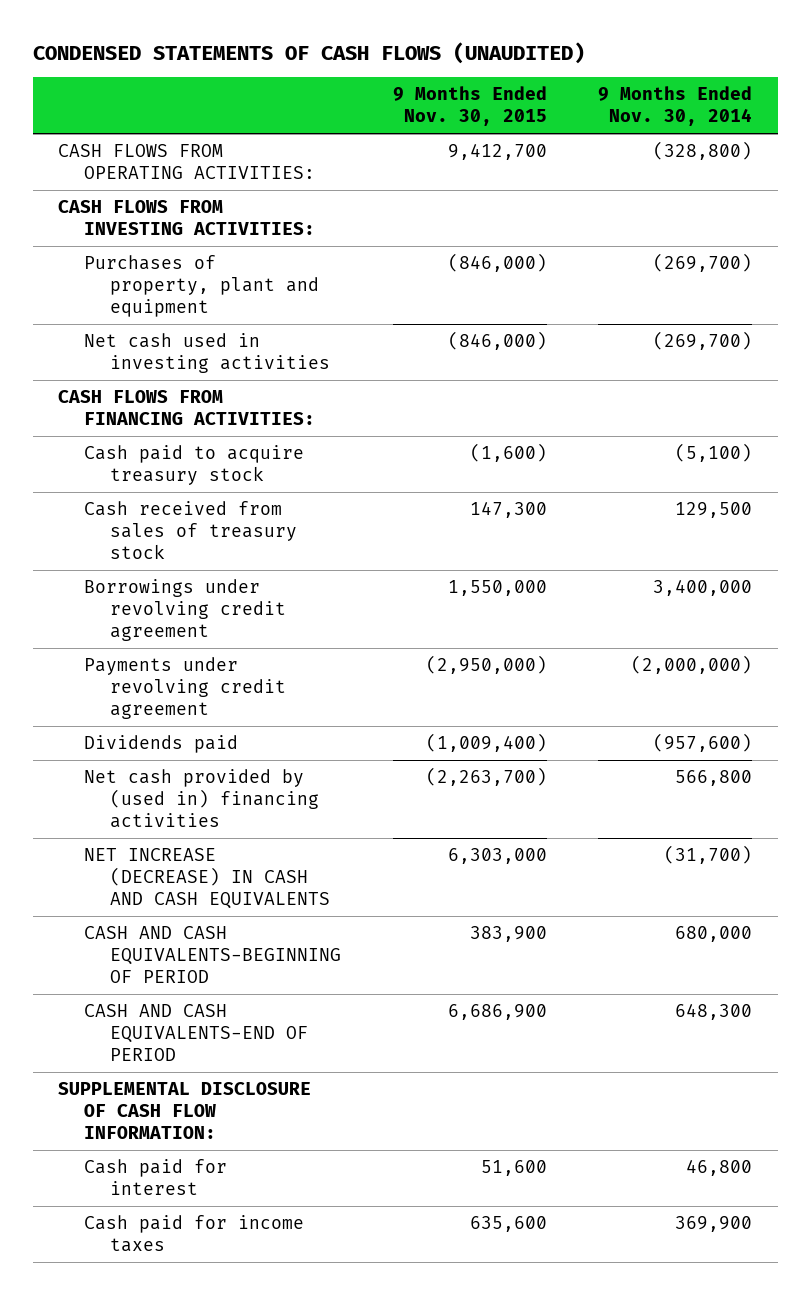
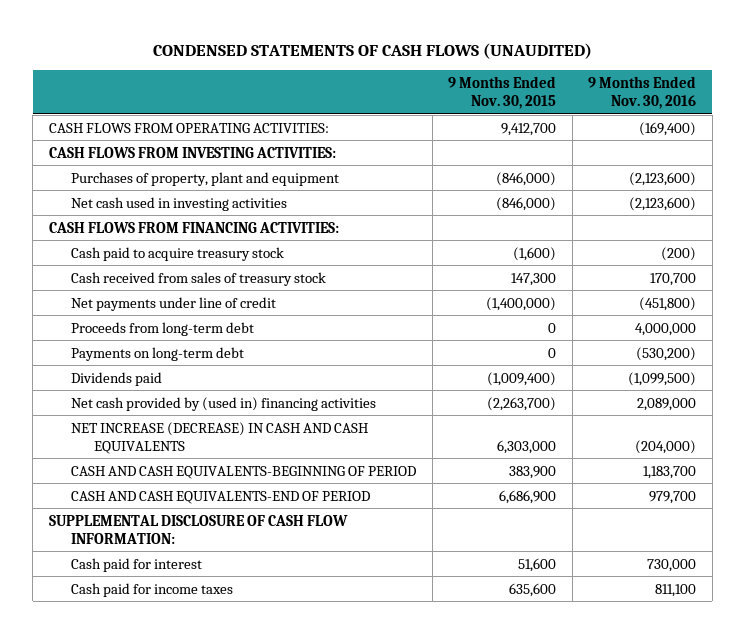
[598,86,753,127] 9 Months Ended Nov. 30, 2014 -> none
none -> [588,75,697,110] 9 Months Ended Nov. 30, 2016
[84,579,286,642] Borrowings under revolving credit agreement -> none
[84,657,286,720] Payments under revolving credit agreement -> [71,296,277,311] Net payments under line of credit
[425,655,547,675] (2,950,000) -> [486,296,557,311] (1,400,000)
none -> [71,321,255,336] Proceeds from long-term debt
none -> [71,346,245,361] Payments on long-term debt

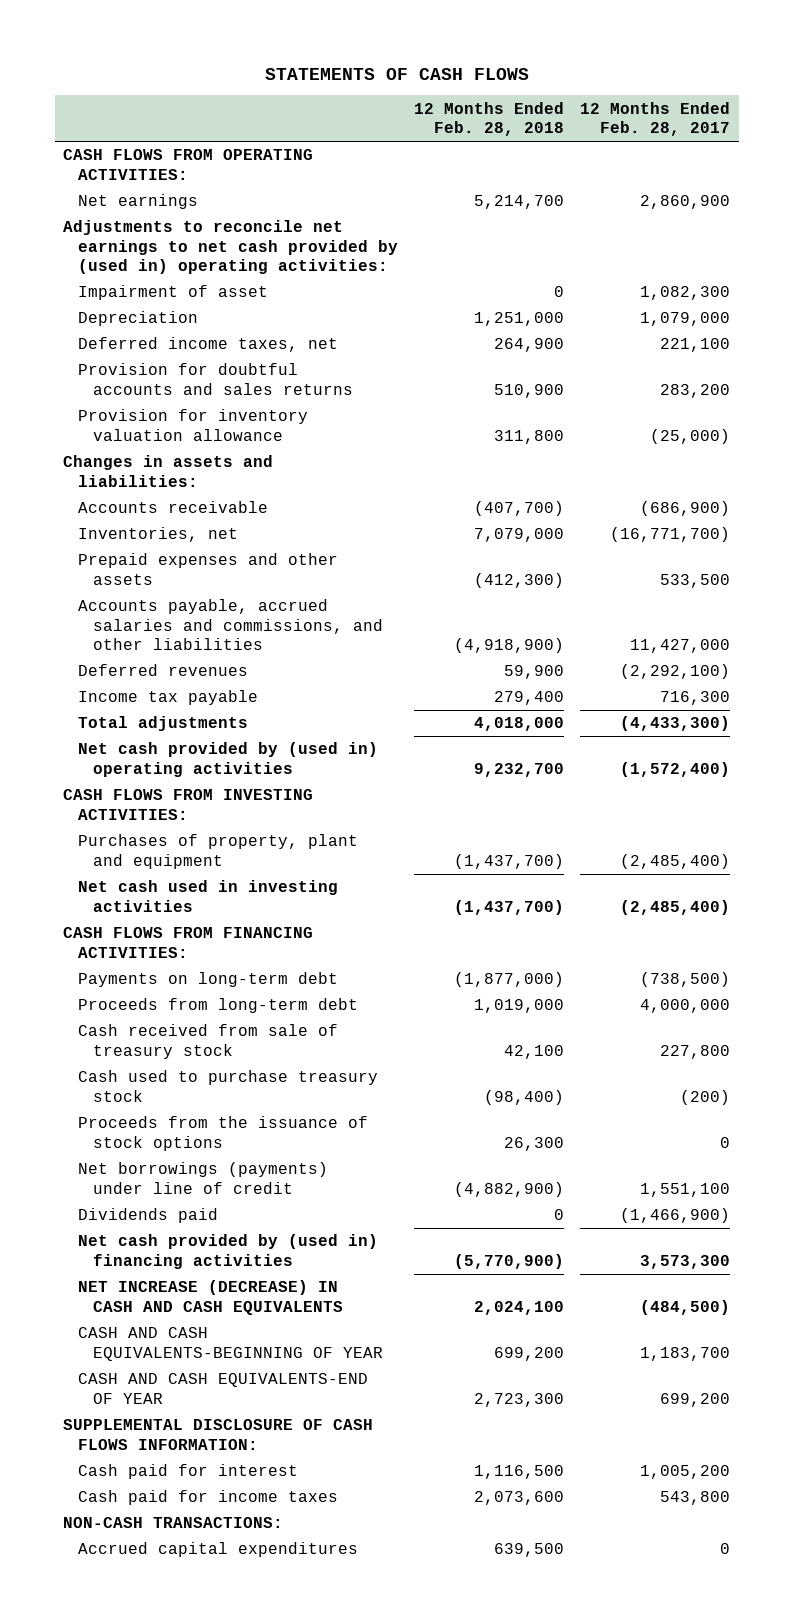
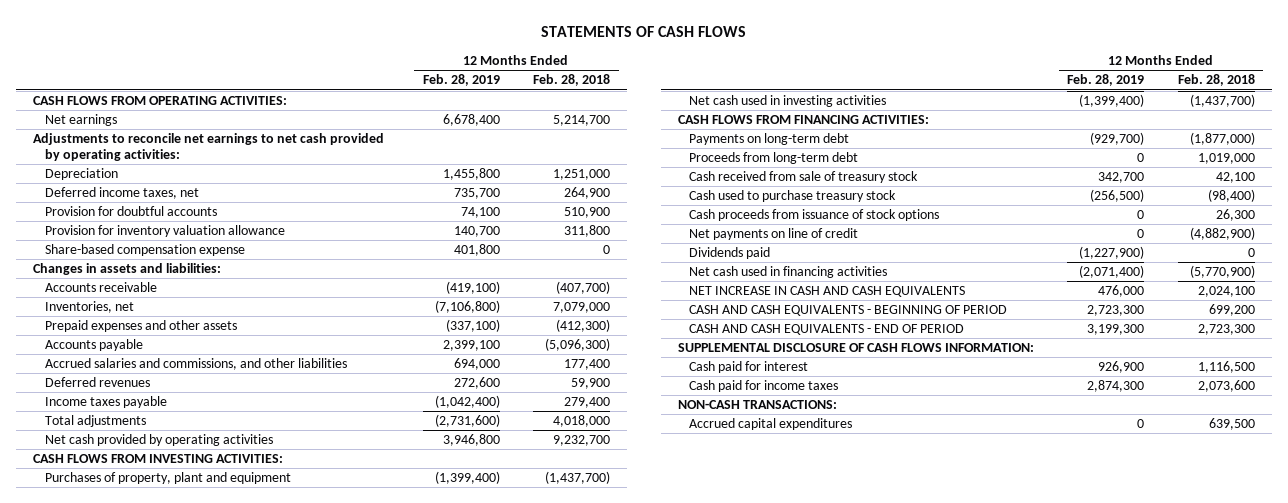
[580,101,731,137] 12 Months Ended Feb. 28, 2017 -> none
none -> [422,74,500,87] Feb. 28, 2019
[77,285,268,301] Impairment of asset -> none
[63,220,398,275] Adjustments to reconcile net earnings to net cash provided by (used in) operating activities: -> [33,133,385,161] Adjustments to reconcile net earnings to net cash provided by operating activities:
[77,363,353,395] Provision for doubtful accounts and sales returns -> [44,206,217,217] Provision for doubtful accounts
none -> [44,244,245,257] Share-based compensation expense
none -> [44,339,143,352] Accounts payable
[77,599,383,651] Accounts payable, accrued salaries and commissions, and other liabilities -> [44,358,347,371] Accrued salaries and commissions, and other liabilities
[454,638,565,654] (4,918,900) -> [564,359,611,371] 177,400
[77,690,258,706] Income tax payable -> [44,396,167,409] Income taxes payable
[77,742,378,777] Net cash provided by (used in) operating activities -> [44,434,273,447] Net cash provided by operating activities
[77,1116,368,1151] Proceeds from the issuance of stock options -> [689,209,940,222] Cash proceeds from issuance of stock options
[77,1162,328,1194] Net borrowings (payments) under line of credit -> [689,228,859,241] Net payments on line of credit
[77,1234,378,1269] Net cash provided by (used in) financing activities -> [689,266,888,279] Net cash used in financing activities
[77,1280,343,1315] NET INCREASE (DECREASE) IN CASH AND CASH EQUIVALENTS -> [689,286,966,298] NET INCREASE IN CASH AND CASH EQUIVALENTS
[77,1327,383,1361] CASH AND CASH EQUIVALENTS-BEGINNING OF YEAR -> [689,305,1008,317] CASH AND CASH EQUIVALENTS - BEGINNING OF PERIOD
[77,1373,368,1404] CASH AND CASH EQUIVALENTS-END OF YEAR -> [689,324,965,336] CASH AND CASH EQUIVALENTS - END OF PERIOD

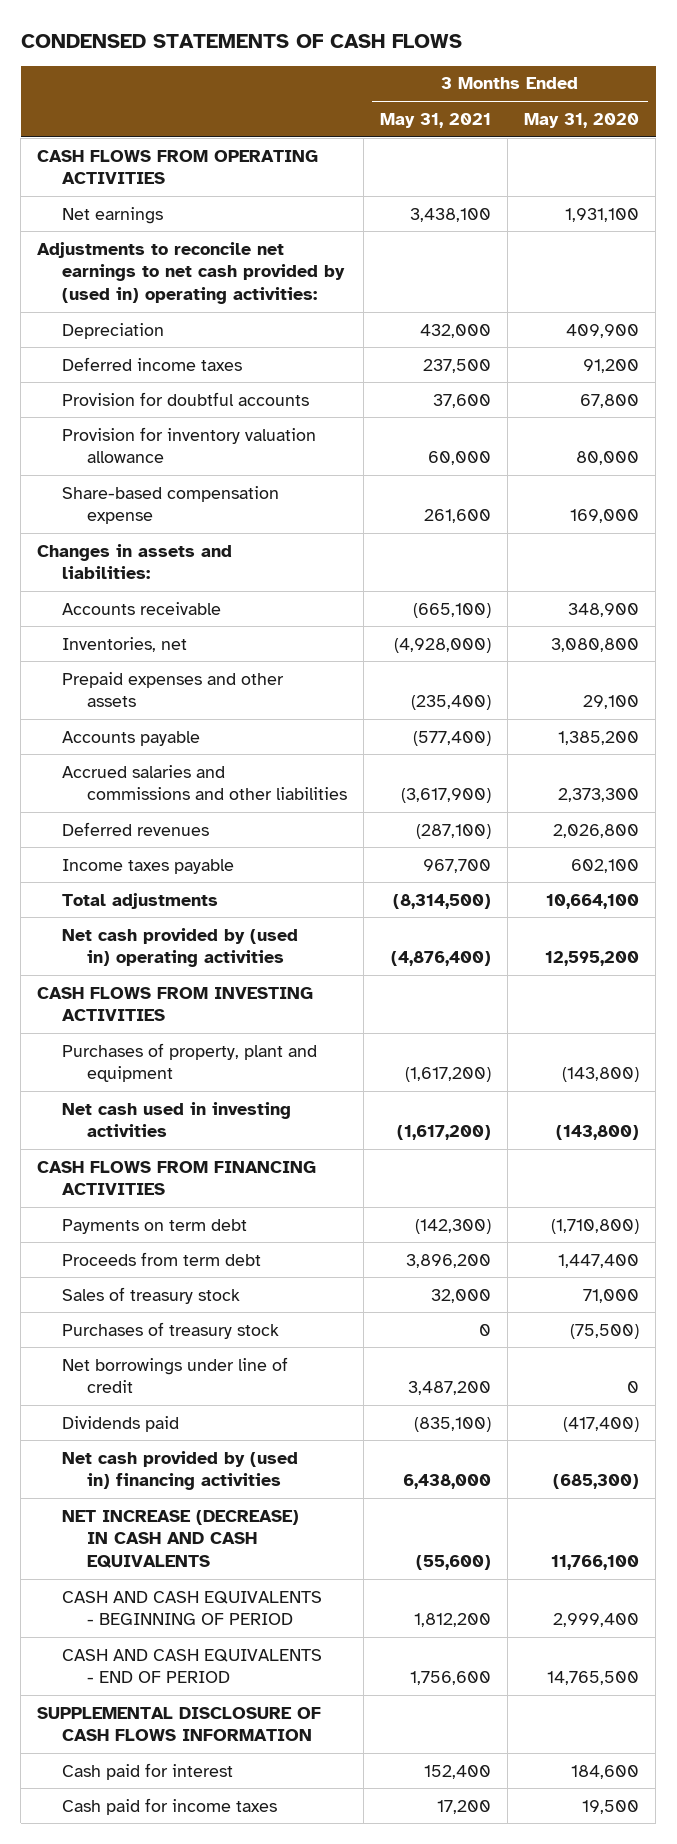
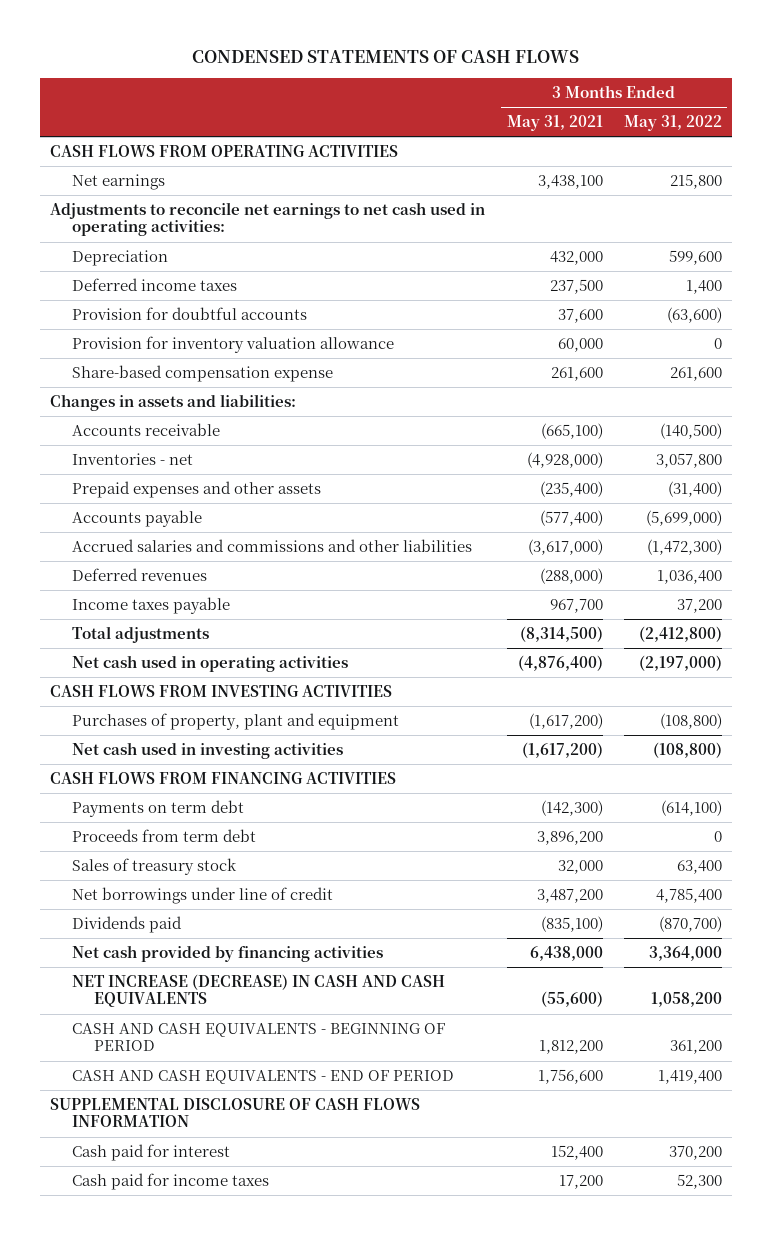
[524,112,640,128] May 31, 2020 -> none
none -> [623,115,722,132] May 31, 2022
[37,241,346,305] Adjustments to reconcile net earnings to net cash provided by (used in) operating activities: -> [50,202,486,237] Adjustments to reconcile net earnings to net cash used in operating activities:
[62,636,188,652] Inventories, net -> [72,453,194,466] Inventories - net
[401,788,492,804] (3,617,900) -> [527,539,603,556] (3,617,000)
[416,823,492,839] (287,100) -> [539,568,603,585] (288,000)
[62,927,299,968] Net cash provided by (used in) operating activities -> [72,655,349,673] Net cash used in operating activities
[62,1321,280,1339] Purchases of treasury stock -> none
[62,1450,299,1491] Net cash provided by (used in) financing activities -> [72,945,384,963] Net cash provided by financing activities

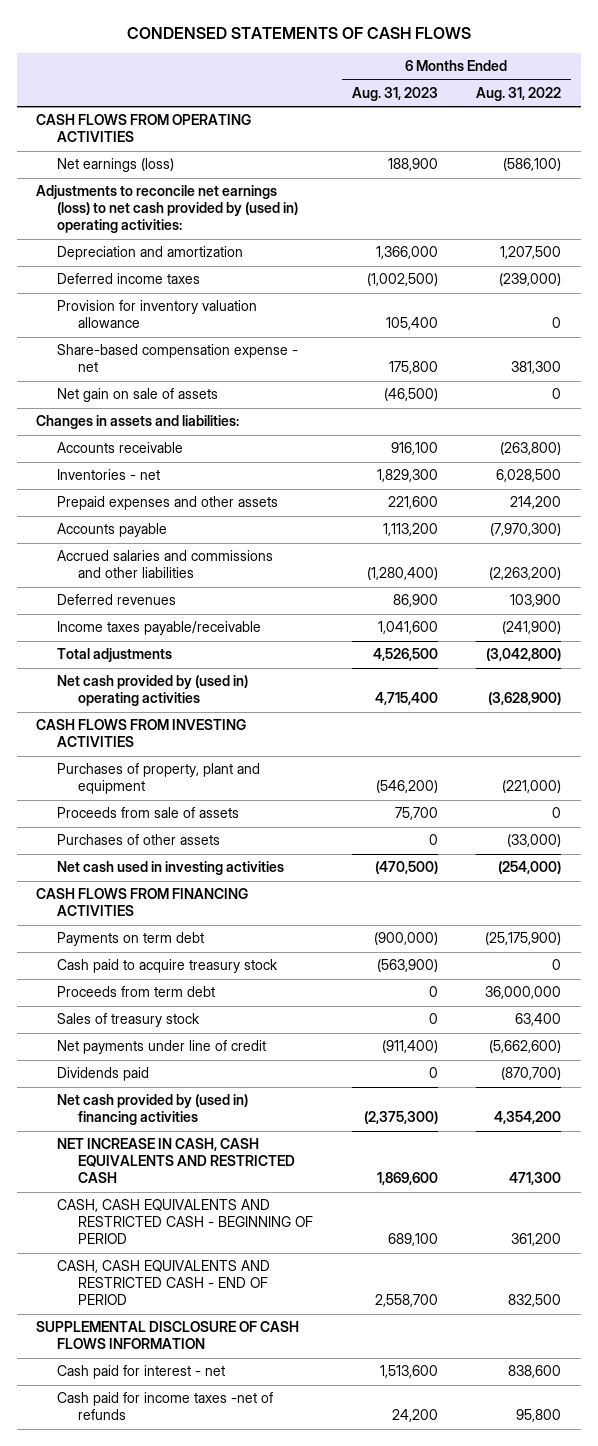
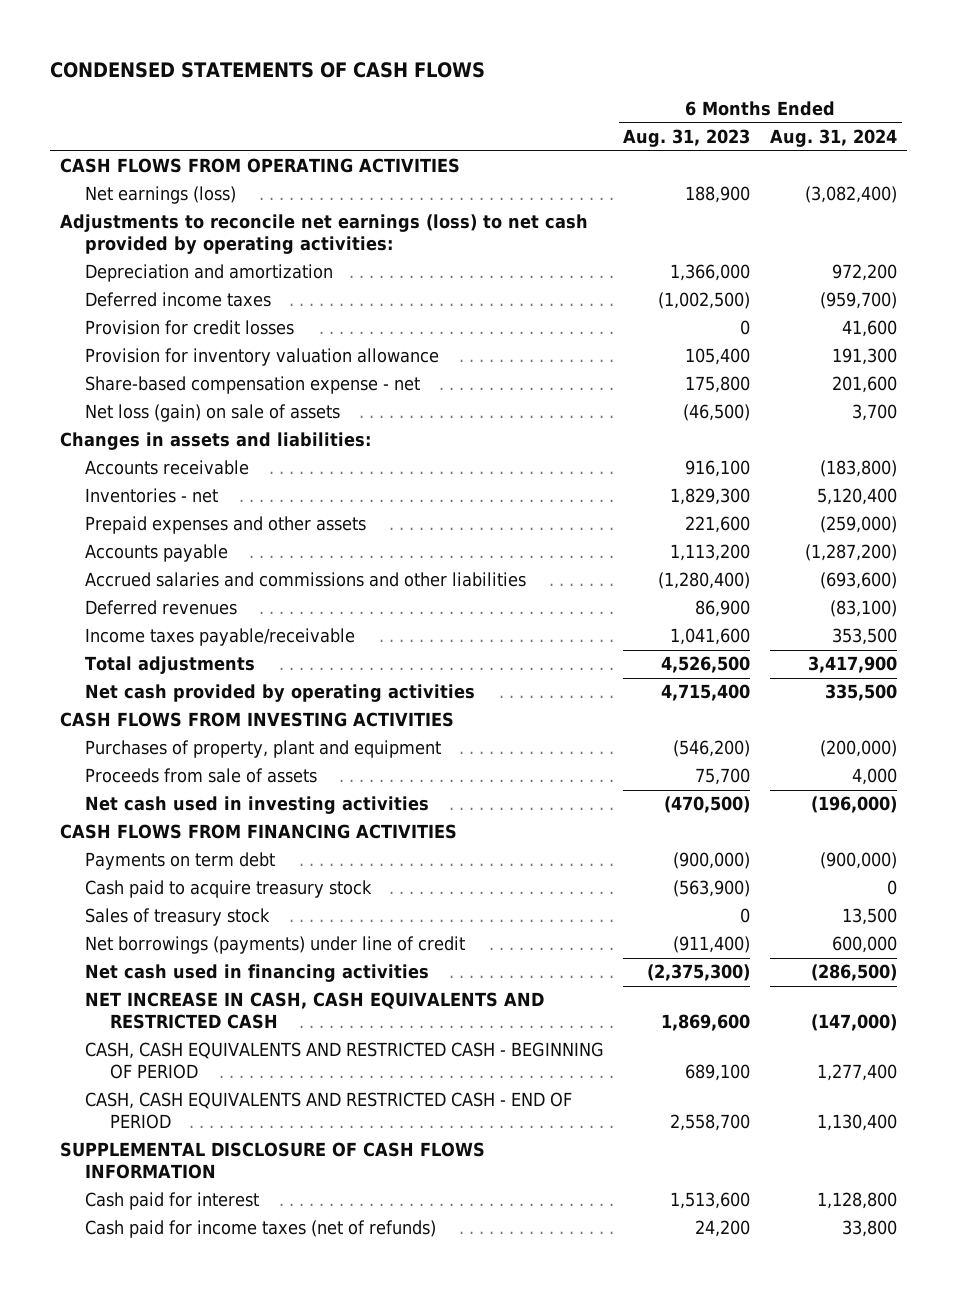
[476,86,562,101] Aug. 31, 2022 -> none
none -> [769,129,897,148] Aug. 31, 2024
[36,185,299,234] Adjustments to reconcile net earnings (loss) to net cash provided by (used in) operating activities: -> [59,214,588,255] Adjustments to reconcile net earnings (loss) to net cash provided by operating activities:
none -> [85,320,295,336] Provision for credit losses
[57,388,219,403] Net gain on sale of assets -> [85,404,341,423] Net loss (gain) on sale of assets
[57,675,249,707] Net cash provided by (used in) operating activities -> [85,684,476,703] Net cash provided by operating activities
[57,834,221,846] Purchases of other assets -> none
[57,986,216,998] Proceeds from term debt -> none
[57,1067,150,1082] Dividends paid -> none
[57,1040,267,1055] Net payments under line of credit -> [85,936,466,955] Net borrowings (payments) under line of credit
[57,1094,249,1126] Net cash provided by (used in) financing activities -> [85,964,430,983] Net cash used in financing activities
[57,1365,226,1380] Cash paid for interest - net -> [85,1192,260,1211] Cash paid for interest
[57,1392,274,1421] Cash paid for income taxes -net of refunds -> [85,1220,437,1239] Cash paid for income taxes (net of refunds)

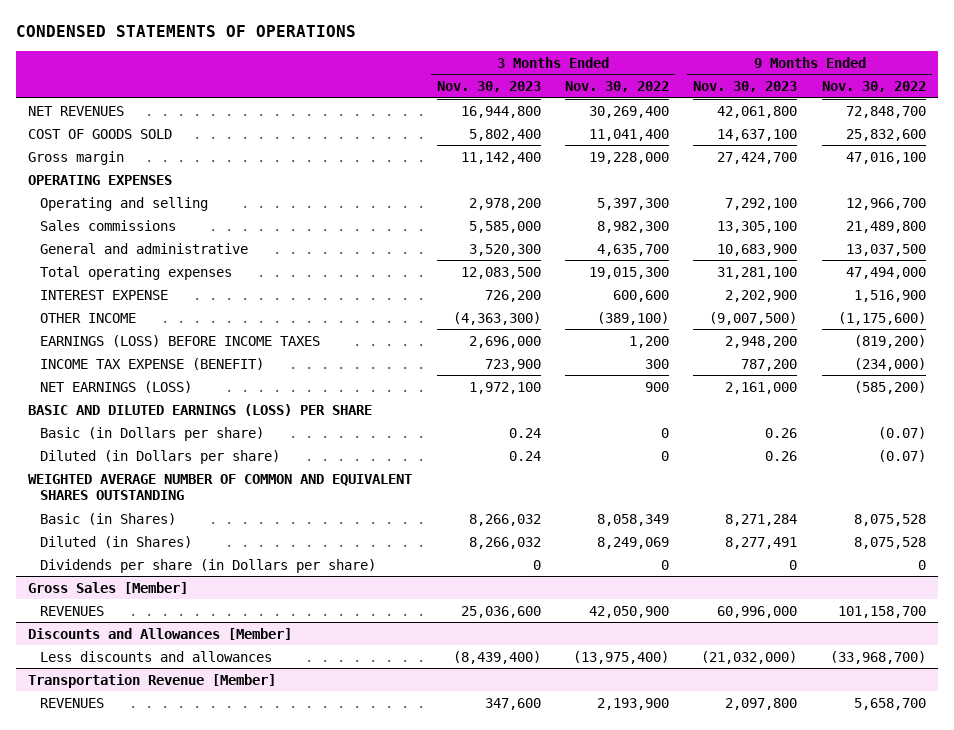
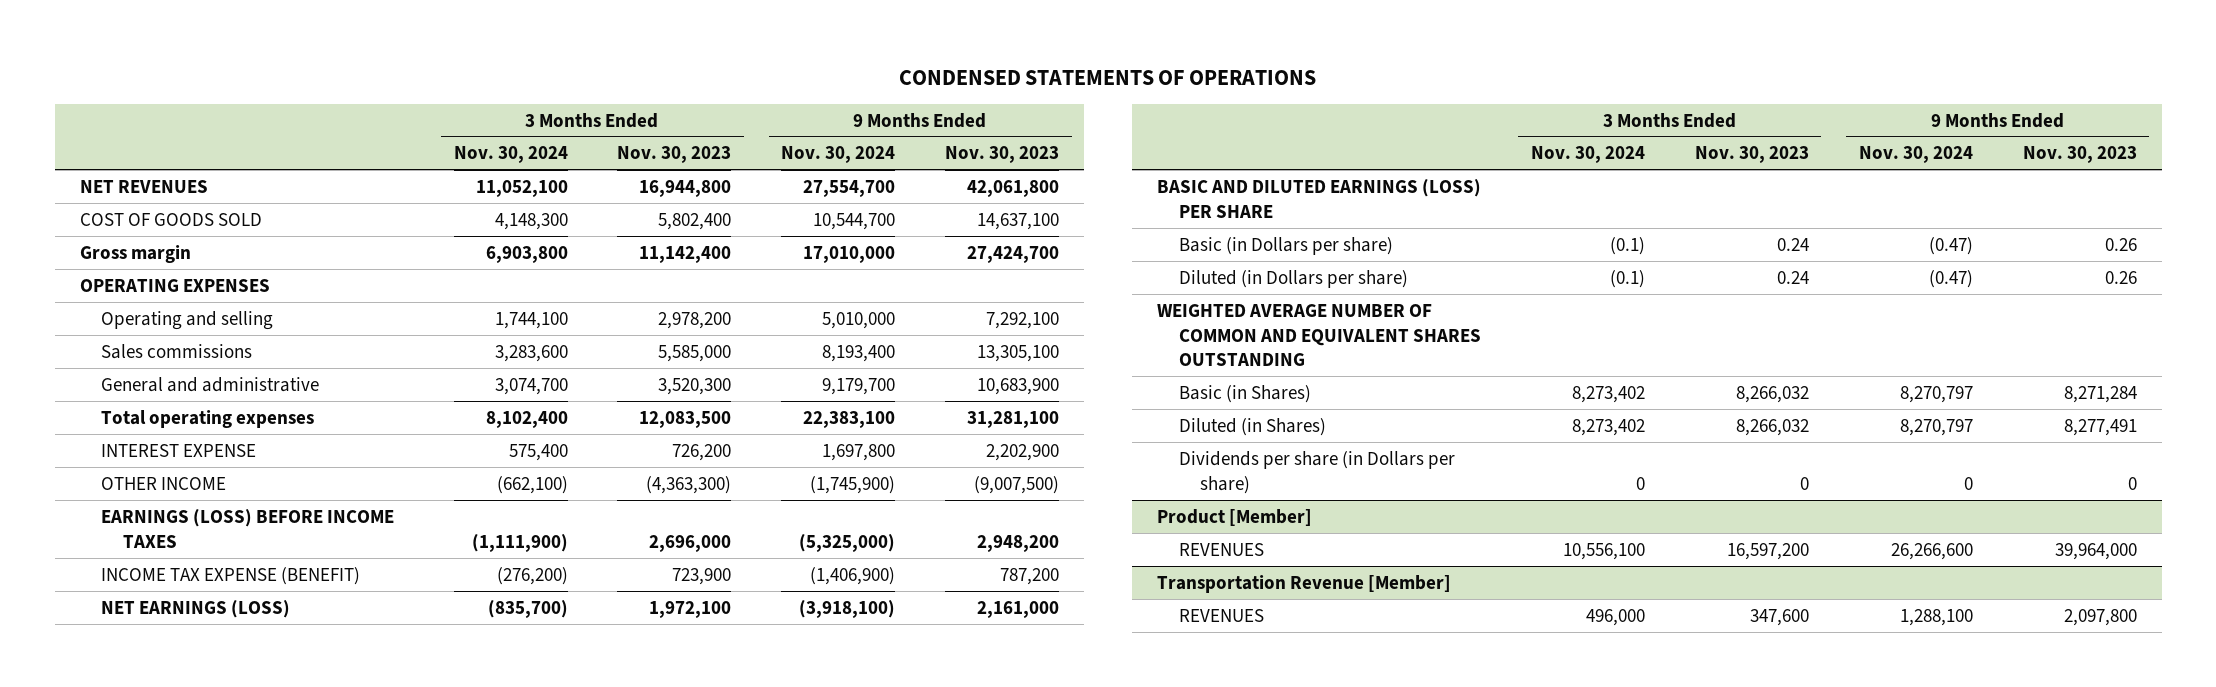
[565,81,670,93] Nov. 30, 2022 -> none
[821,81,926,93] Nov. 30, 2022 -> none
none -> [453,146,568,164] Nov. 30, 2024
none -> [781,146,896,164] Nov. 30, 2024
[28,581,189,594] Gross Sales [Member] -> none
[28,627,293,640] Discounts and Allowances [Member] -> none
[39,650,272,662] Less discounts and allowances -> none
none -> [1157,508,1313,526] Product [Member]
[460,605,541,618] 25,036,600 -> [1726,542,1809,560] 16,597,200
[717,605,798,618] 60,996,000 -> [2054,542,2137,560] 39,964,000

